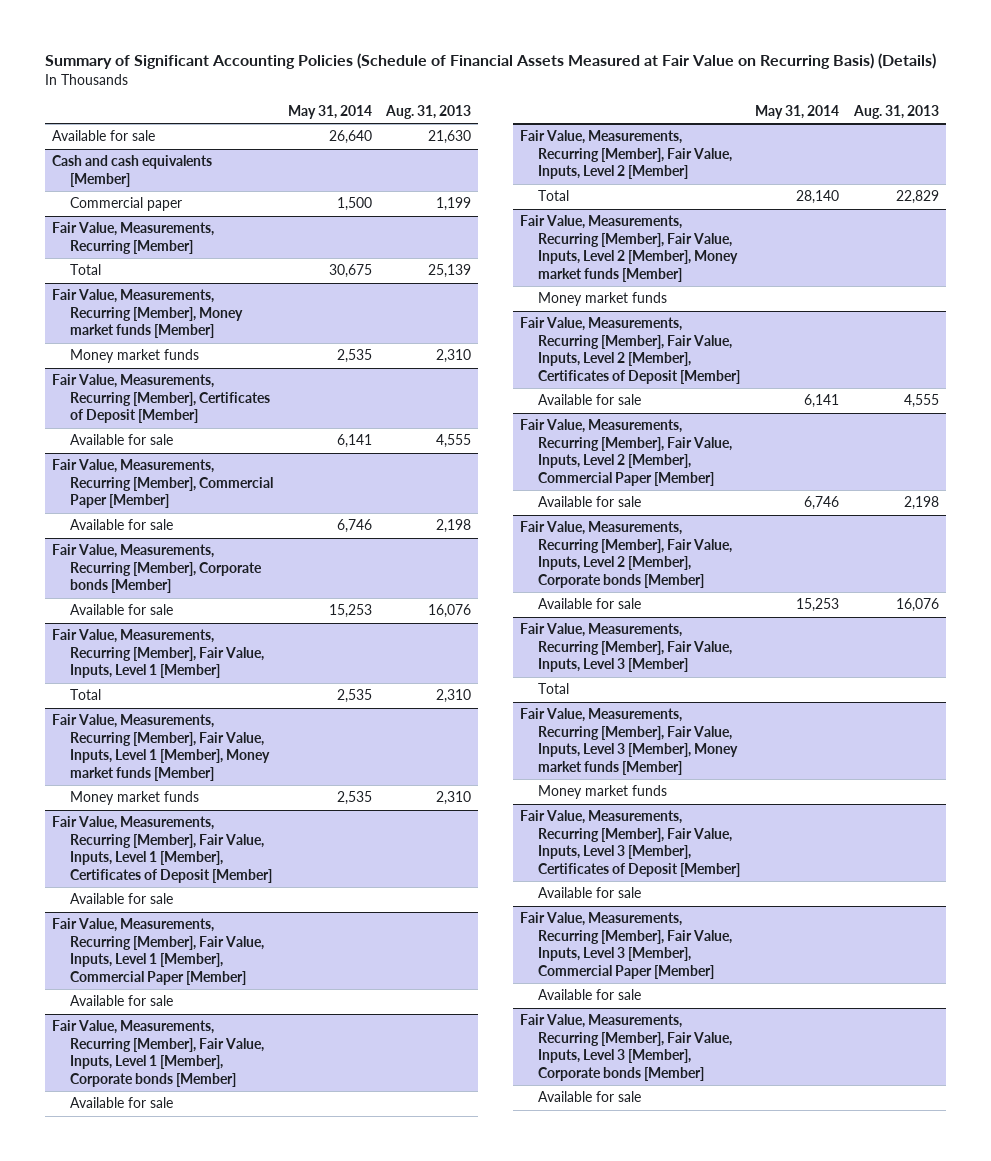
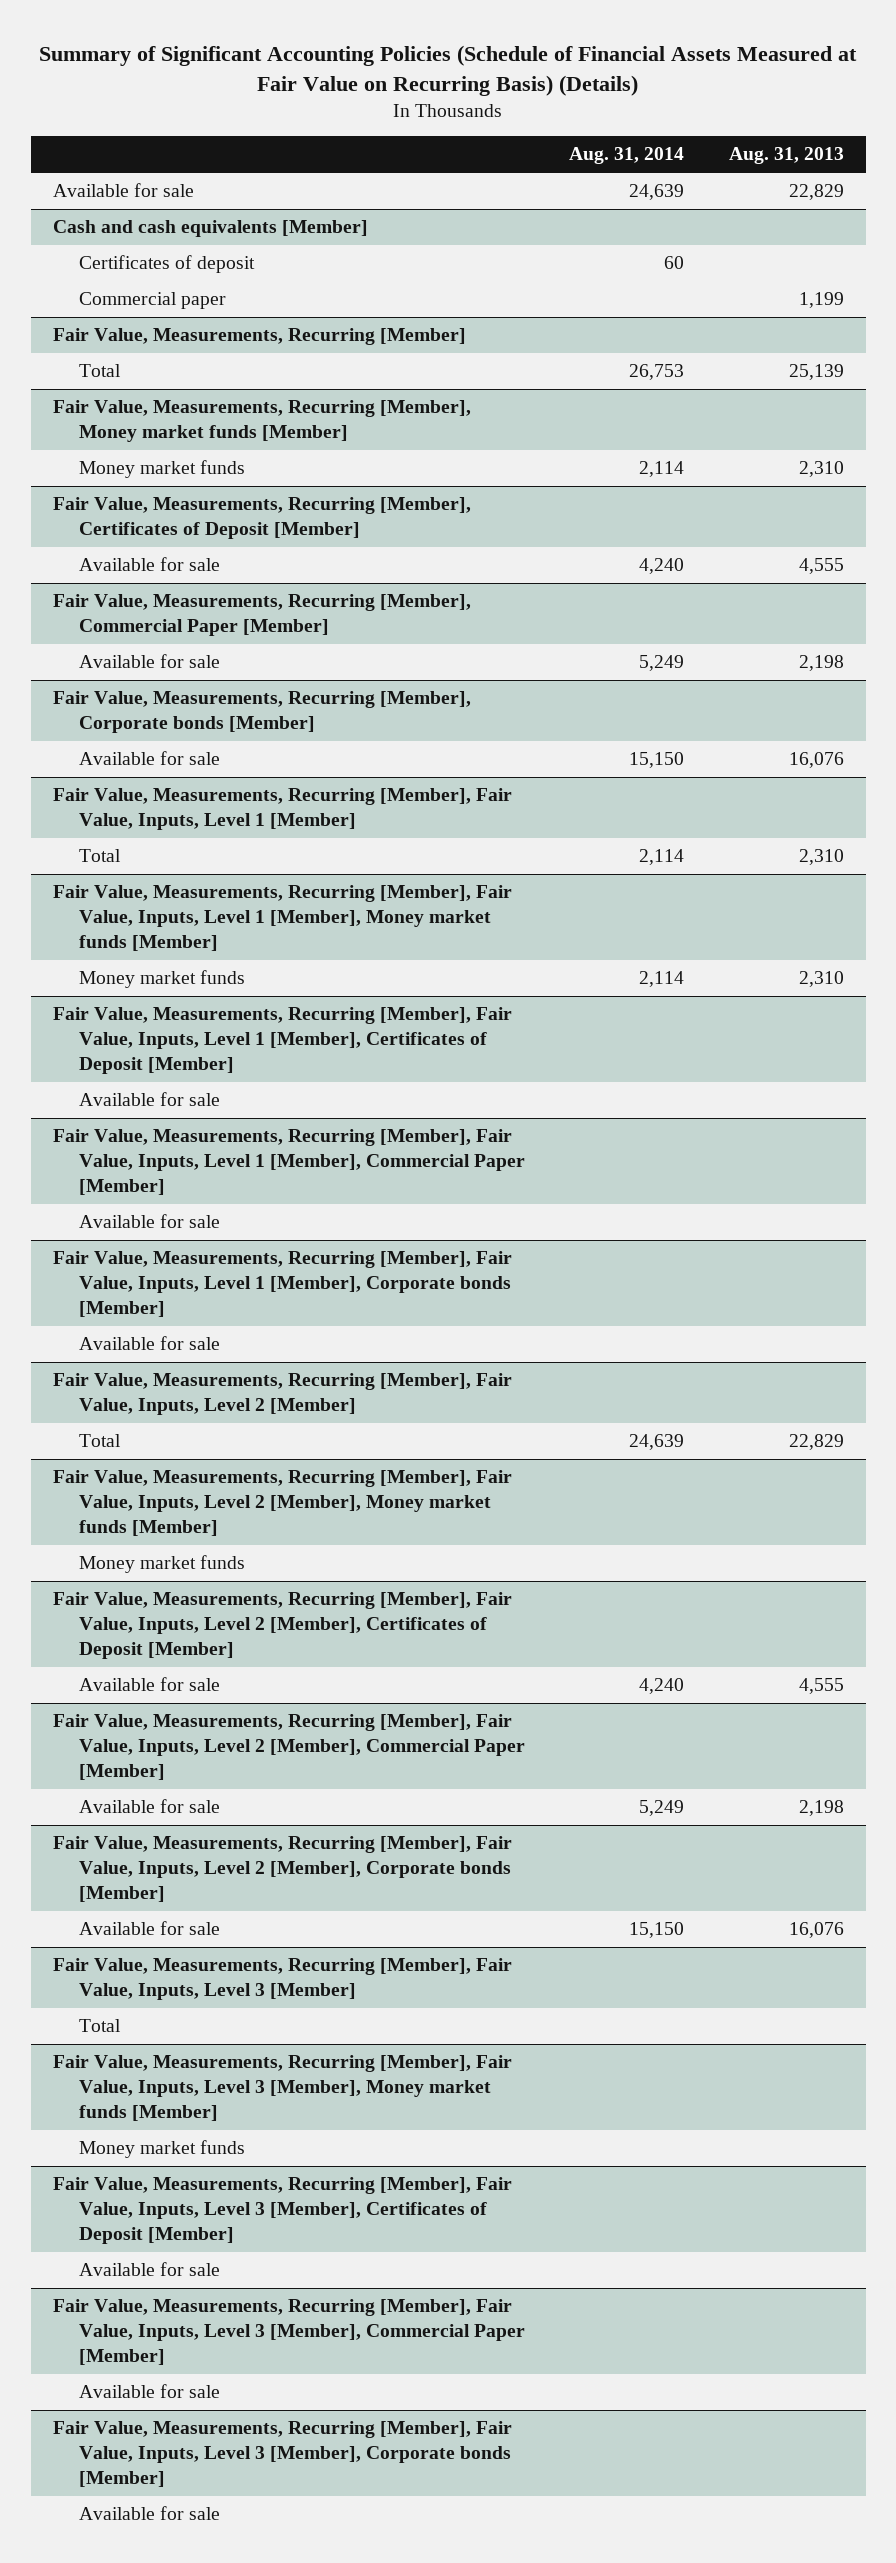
[287,104,372,119] May 31, 2014 -> none
none -> [569,147,685,165] Aug. 31, 2014
[428,130,472,145] 21,630 -> [788,184,844,201] 22,829
none -> [79,255,256,274] Certificates of deposit

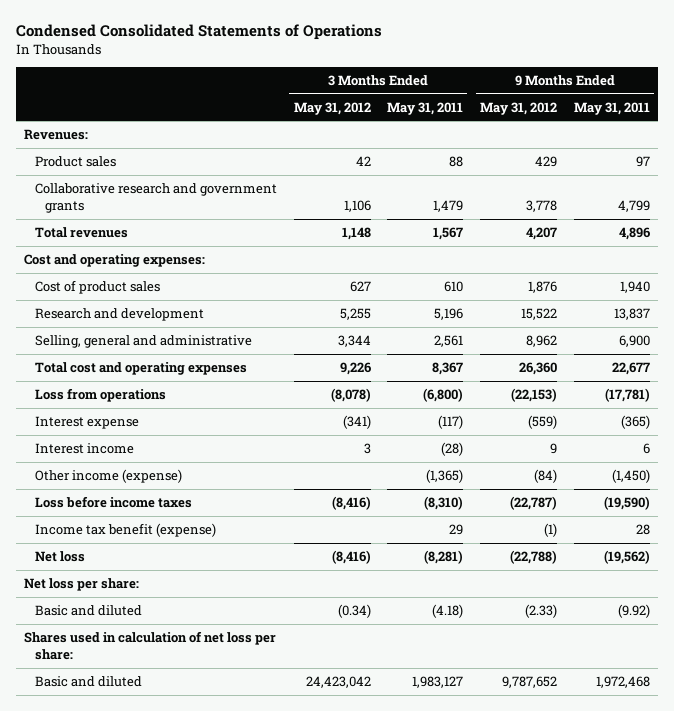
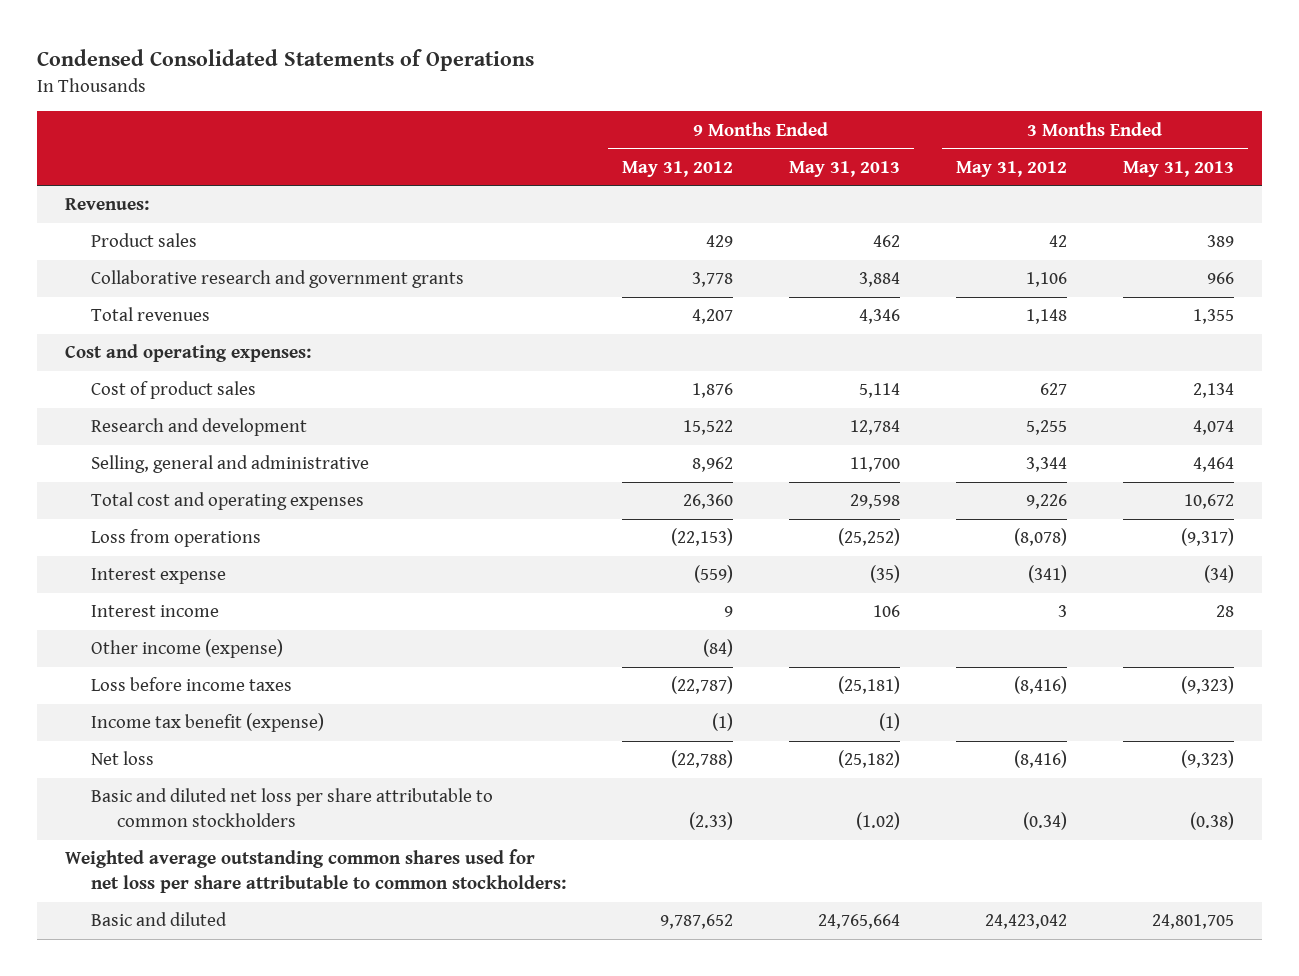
[387,101,464,115] May 31, 2011 -> none
[573,101,650,115] May 31, 2011 -> none
none -> [789,160,901,177] May 31, 2013
none -> [1123,160,1235,177] May 31, 2013
[24,578,140,592] Net loss per share: -> none
[34,605,142,617] Basic and diluted -> [90,788,493,828] Basic and diluted net loss per share attributable to common stockholders
[24,631,277,660] Shares used in calculation of net loss per share: -> [64,849,566,894] Weighted average outstanding common shares used for net loss per share attributable to common stockholders:

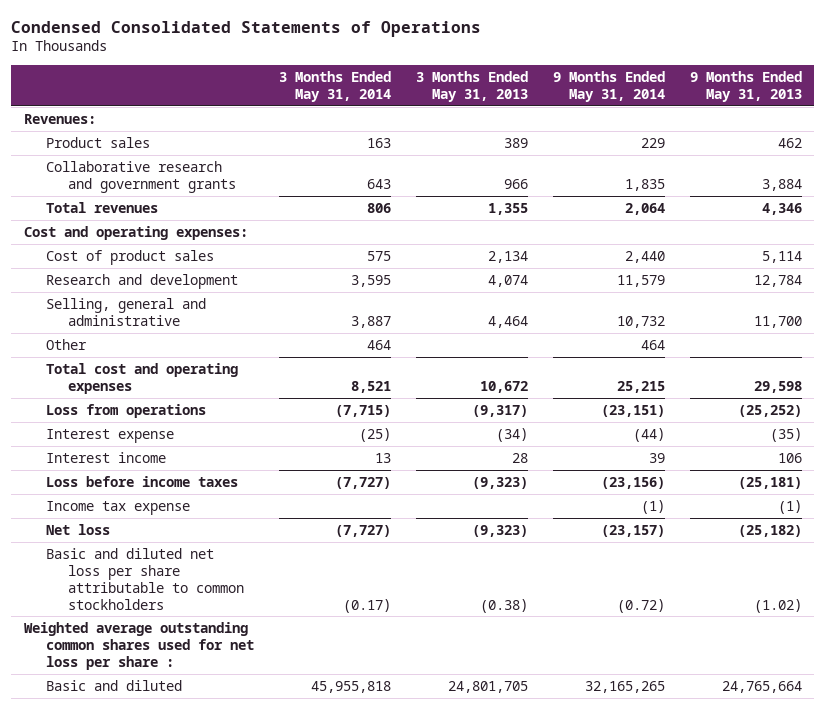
[622,160,734,177] May 31, 2012 -> none
[956,160,1068,177] May 31, 2012 -> none
none -> [278,70,391,102] 3 Months Ended May 31, 2014
none -> [552,70,665,102] 9 Months Ended May 31, 2014
none -> [45,338,87,350] Other
[90,639,283,659] Other income (expense) -> none
[90,713,324,733] Income tax benefit (expense) -> [45,500,190,515] Income tax expense
[64,849,566,894] Weighted average outstanding common shares used for net loss per share attributable to common stockholders: -> [23,621,254,670] Weighted average outstanding common shares used for net loss per share :

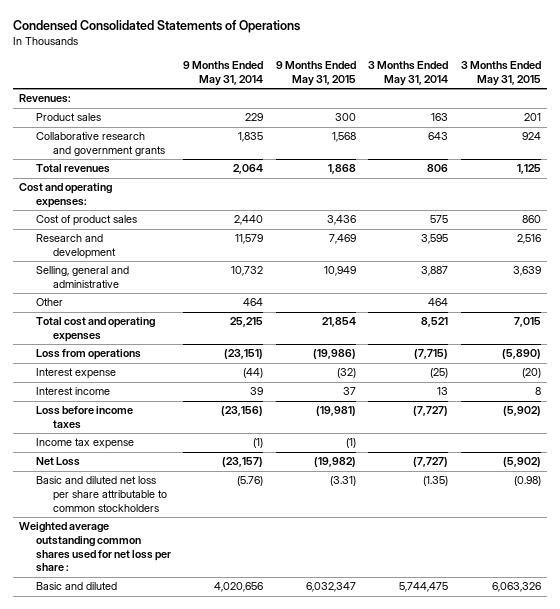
[415,70,528,102] 3 Months Ended May 31, 2013 -> none
[689,70,802,102] 9 Months Ended May 31, 2013 -> none
none -> [275,61,356,86] 9 Months Ended May 31, 2015
none -> [460,61,541,86] 3 Months Ended May 31, 2015
[45,523,110,535] Net loss -> [35,457,80,467] Net Loss
[342,598,391,613] (0.17) -> [423,476,449,487] (1.35)
[616,598,665,613] (0.72) -> [237,476,264,487] (5.76)
[310,680,391,693] 45,955,818 -> [399,582,449,593] 5,744,475
[584,680,665,693] 32,165,265 -> [214,582,264,593] 4,020,656

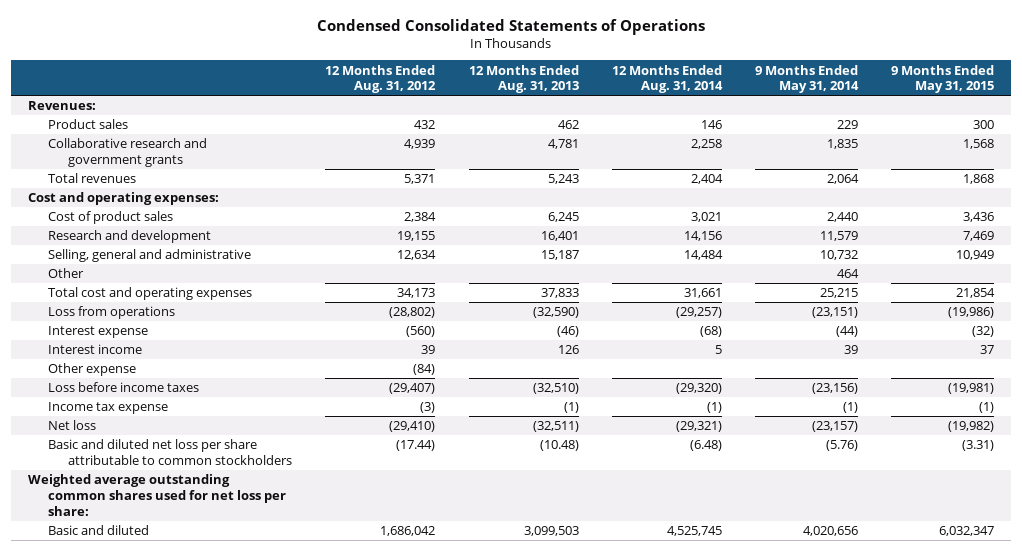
[368,61,449,86] 3 Months Ended May 31, 2014 -> none
[460,61,541,86] 3 Months Ended May 31, 2015 -> none
none -> [325,64,437,94] 12 Months Ended Aug. 31, 2012
none -> [468,64,579,94] 12 Months Ended Aug. 31, 2013
none -> [611,64,723,94] 12 Months Ended Aug. 31, 2014
none -> [47,363,136,377] Other expense
[35,457,80,467] Net Loss -> [47,420,96,431] Net loss
[19,522,171,573] Weighted average outstanding common shares used for net loss per share : -> [27,474,286,516] Weighted average outstanding common shares used for net loss per share:

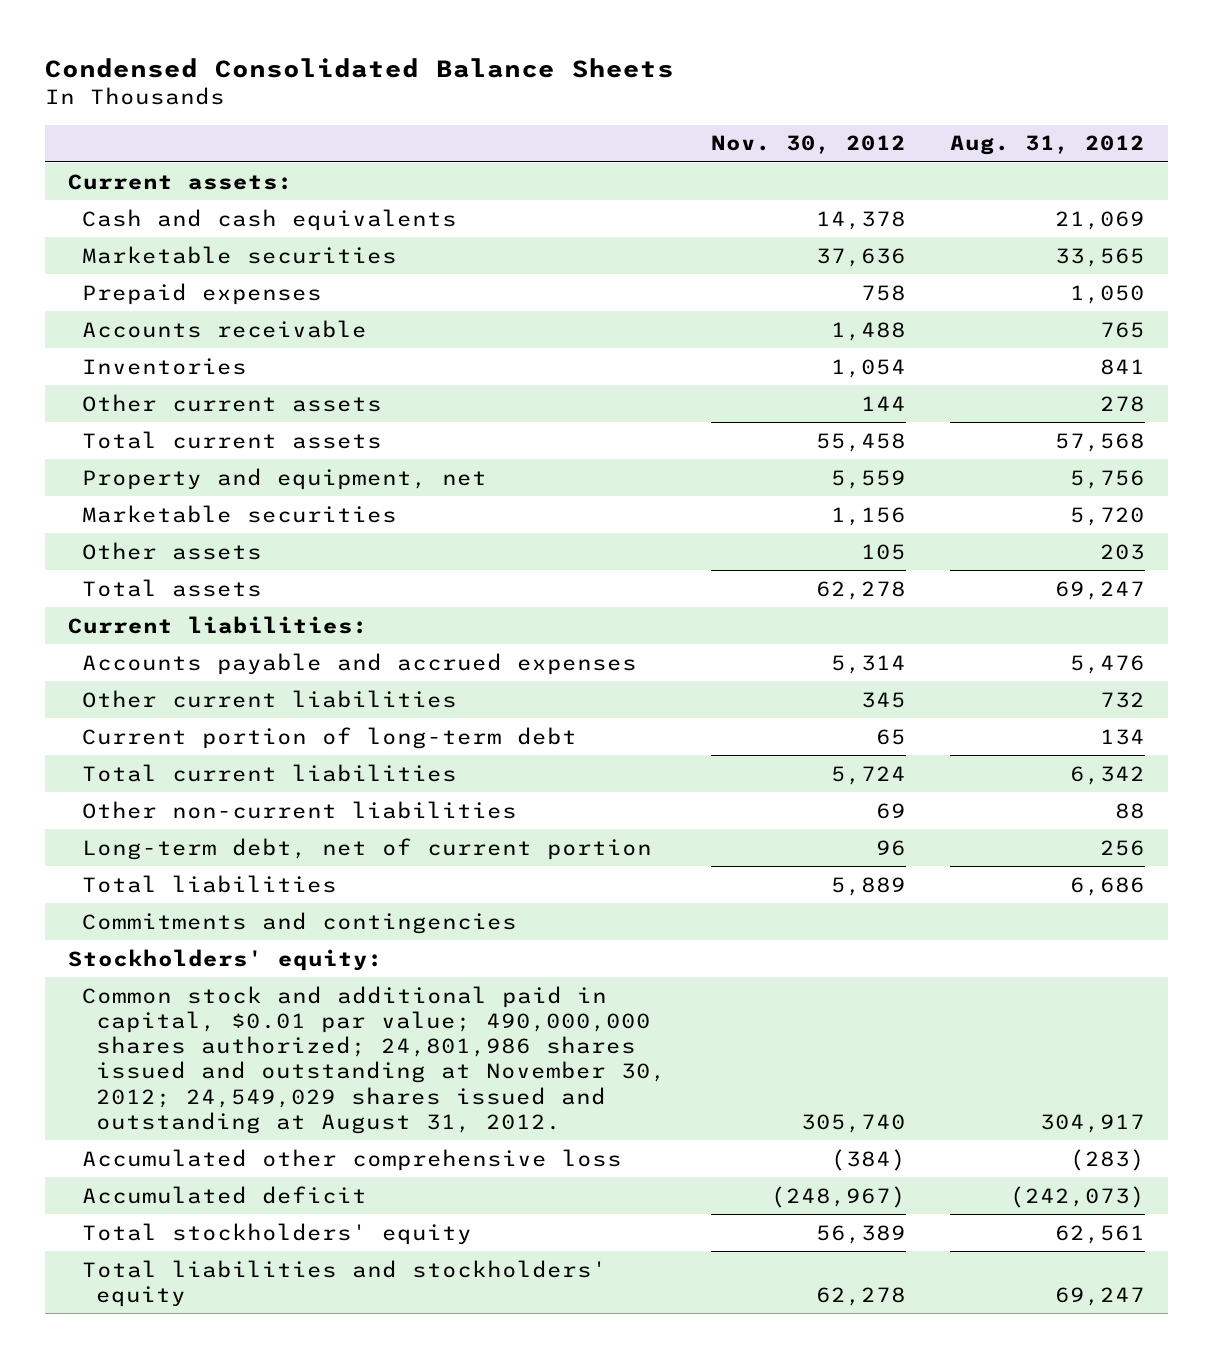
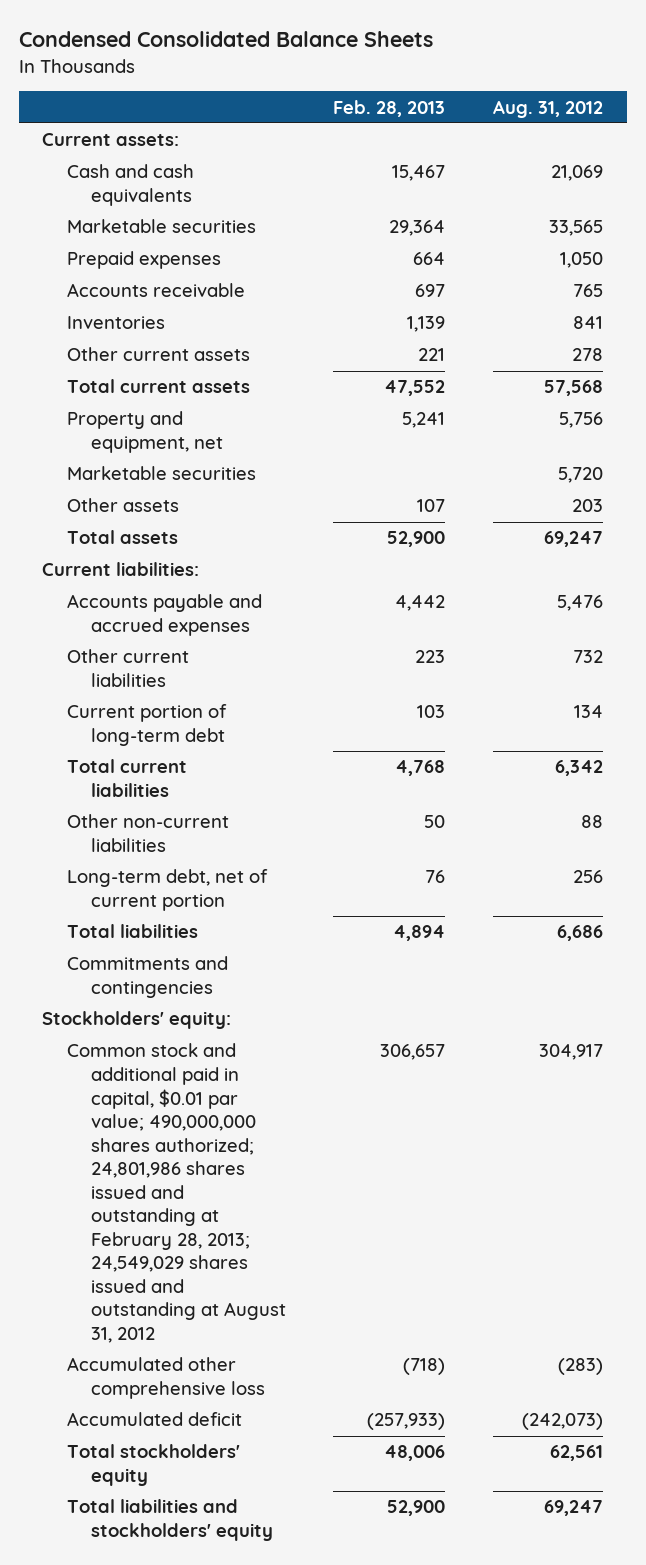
[710,135,906,155] Nov. 30, 2012 -> none
none -> [333,99,446,117] Feb. 28, 2013
[81,985,667,1134] Common stock and additional paid in capital, $0.01 par value; 490,000,000 shares authorized; 24,801,986 shares issued and outstanding at November 30, 2012; 24,549,029 shares issued and outstanding at August 31, 2012. -> [66,1043,286,1344] Common stock and additional paid in capital, $0.01 par value; 490,000,000 shares authorized; 24,801,986 shares issued and outstanding at February 28, 2013; 24,549,029 shares issued and outstanding at August 31, 2012

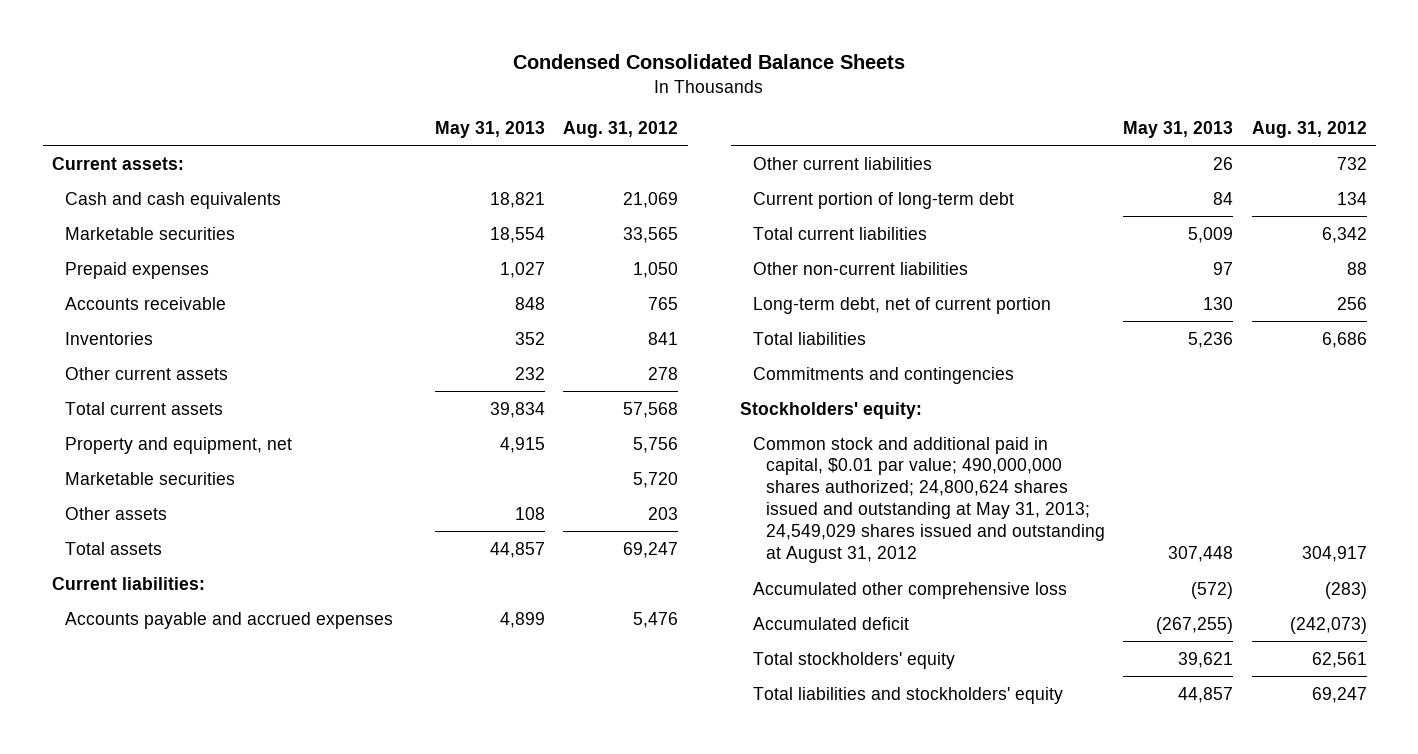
[333,99,446,117] Feb. 28, 2013 -> none
none -> [435,120,546,138] May 31, 2013
[66,1043,286,1344] Common stock and additional paid in capital, $0.01 par value; 490,000,000 shares authorized; 24,801,986 shares issued and outstanding at February 28, 2013; 24,549,029 shares issued and outstanding at August 31, 2012 -> [753,436,1106,564] Common stock and additional paid in capital, $0.01 par value; 490,000,000 shares authorized; 24,800,624 shares issued and outstanding at May 31, 2013; 24,549,029 shares issued and outstanding at August 31, 2012

